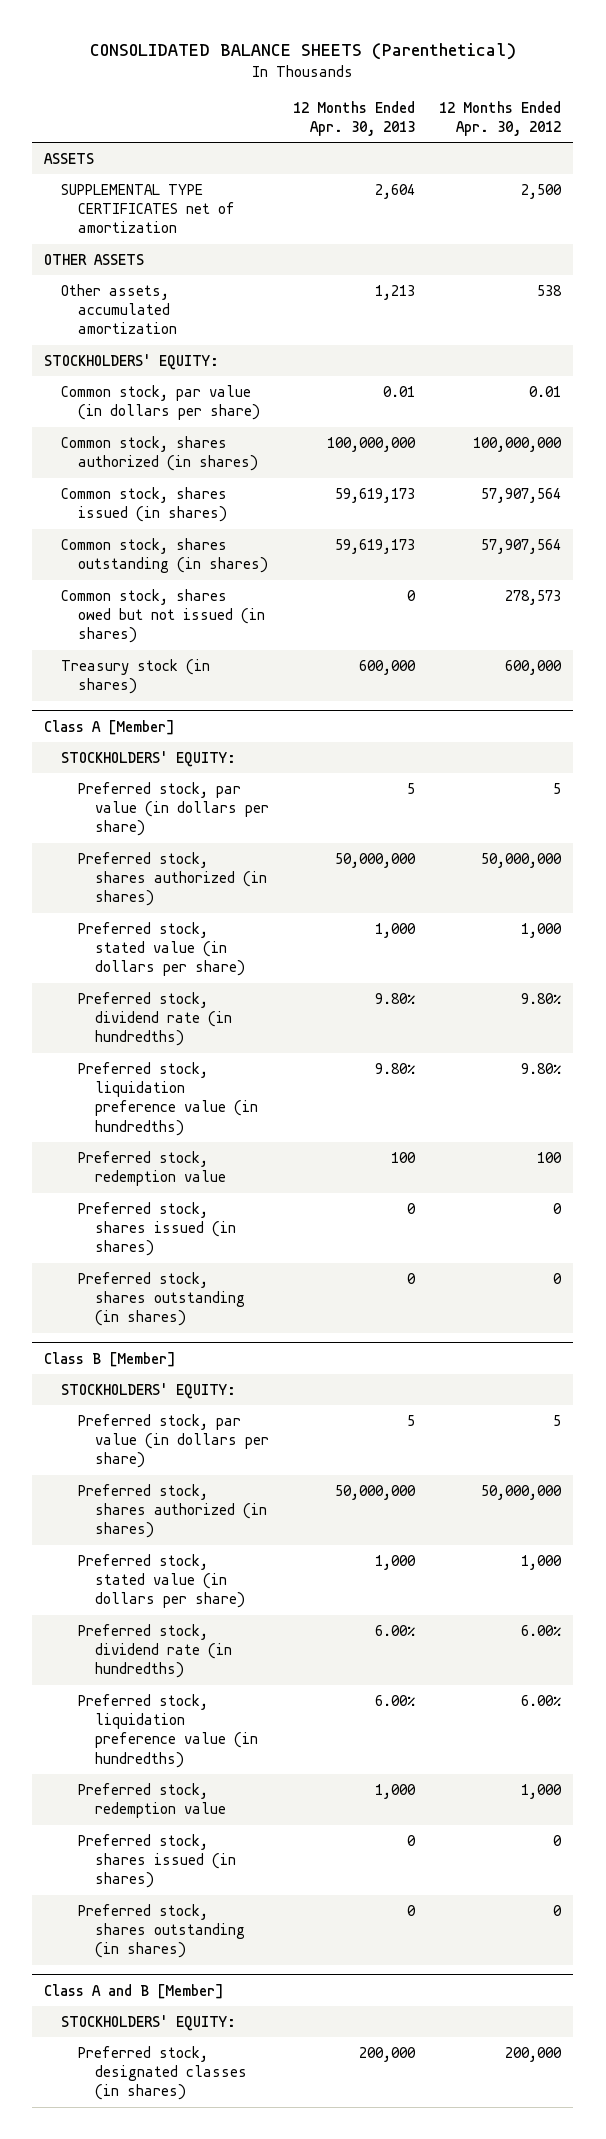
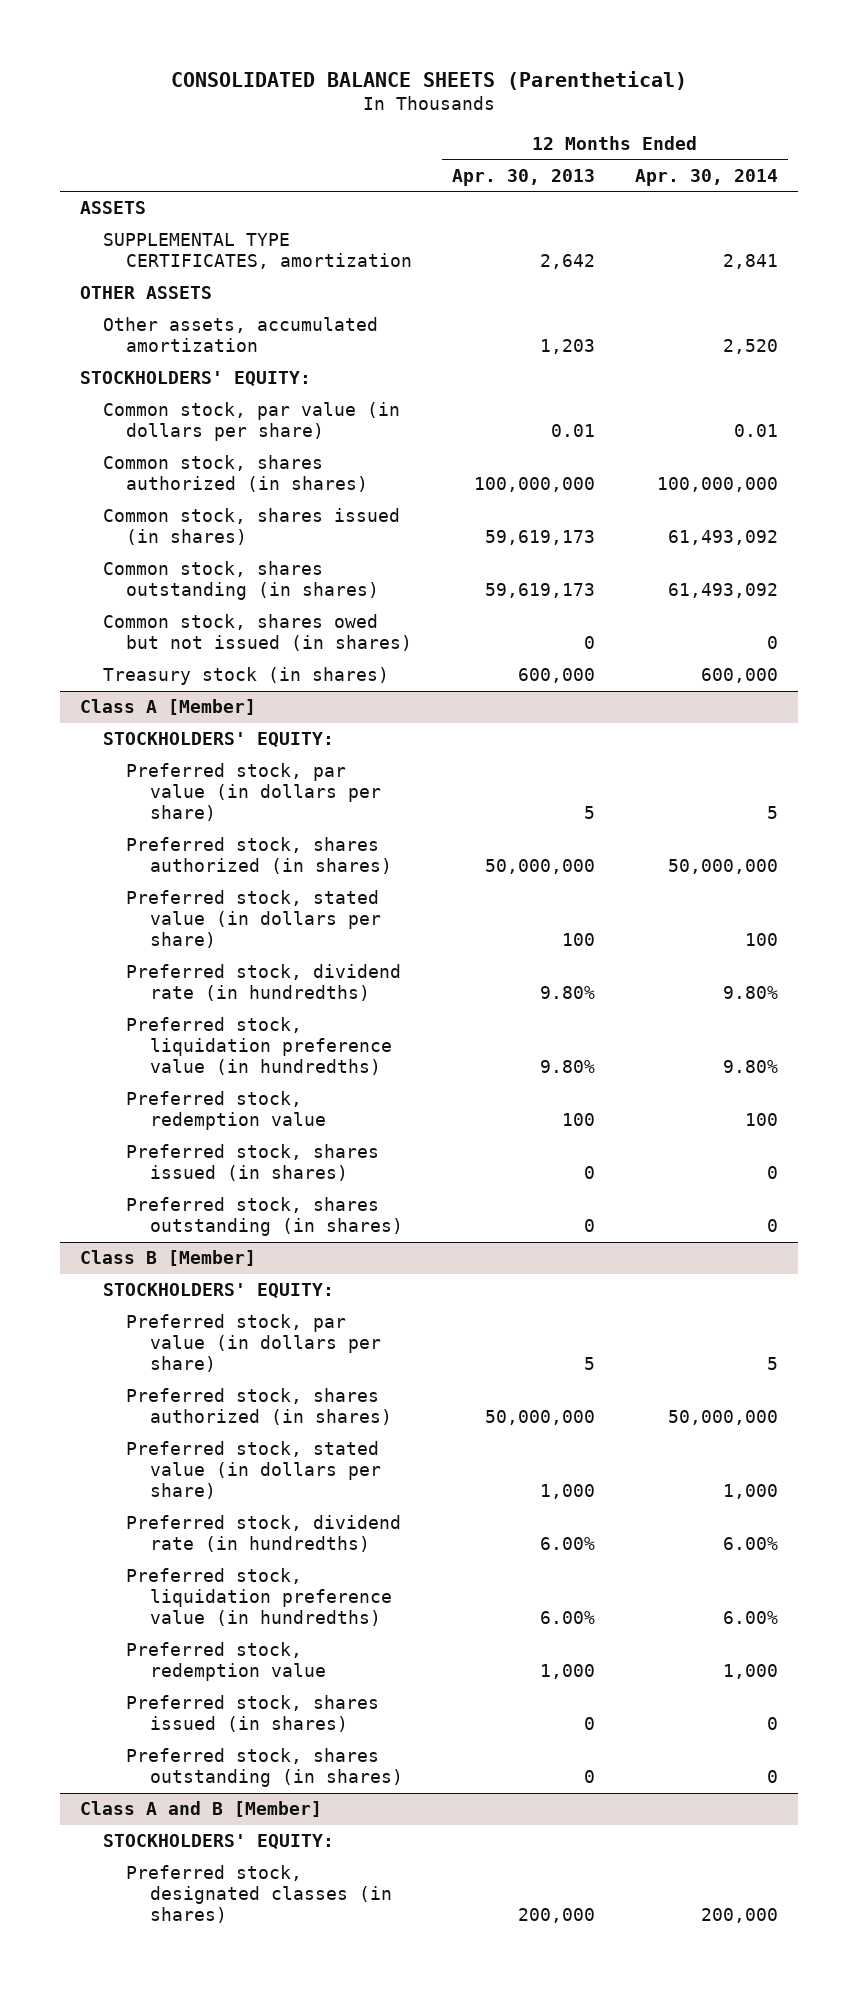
[439,100,562,136] 12 Months Ended Apr. 30, 2012 -> none
none -> [634,168,778,186] Apr. 30, 2014
[61,183,236,234] SUPPLEMENTAL TYPE CERTIFICATES net of amortization -> [103,233,413,270] SUPPLEMENTAL TYPE CERTIFICATES, amortization
[375,183,416,199] 2,604 -> [540,254,596,270] 2,642
[375,284,416,300] 1,213 -> [540,339,596,355] 1,203
[375,922,417,938] 1,000 -> [562,933,596,947] 100

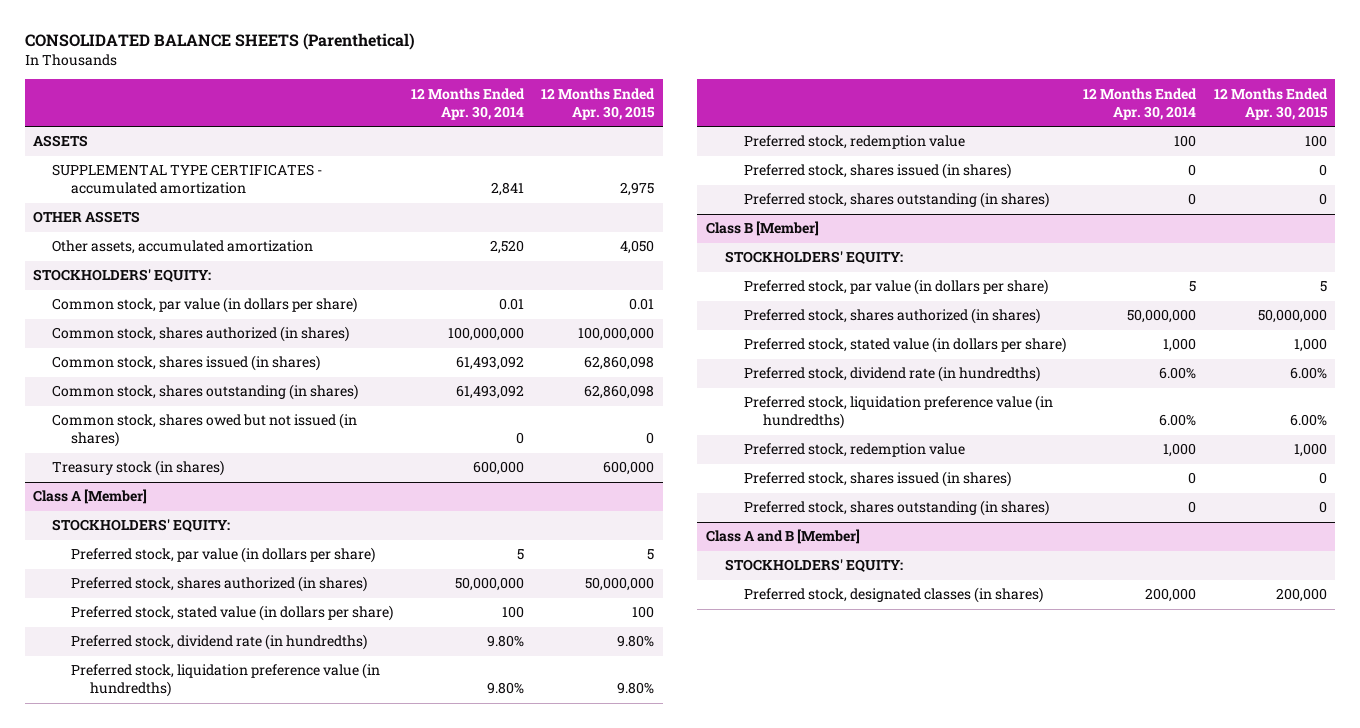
[452,168,596,186] Apr. 30, 2013 -> none
none -> [540,87,655,120] 12 Months Ended Apr. 30, 2015
[103,233,413,270] SUPPLEMENTAL TYPE CERTIFICATES, amortization -> [52,164,323,195] SUPPLEMENTAL TYPE CERTIFICATES - accumulated amortization

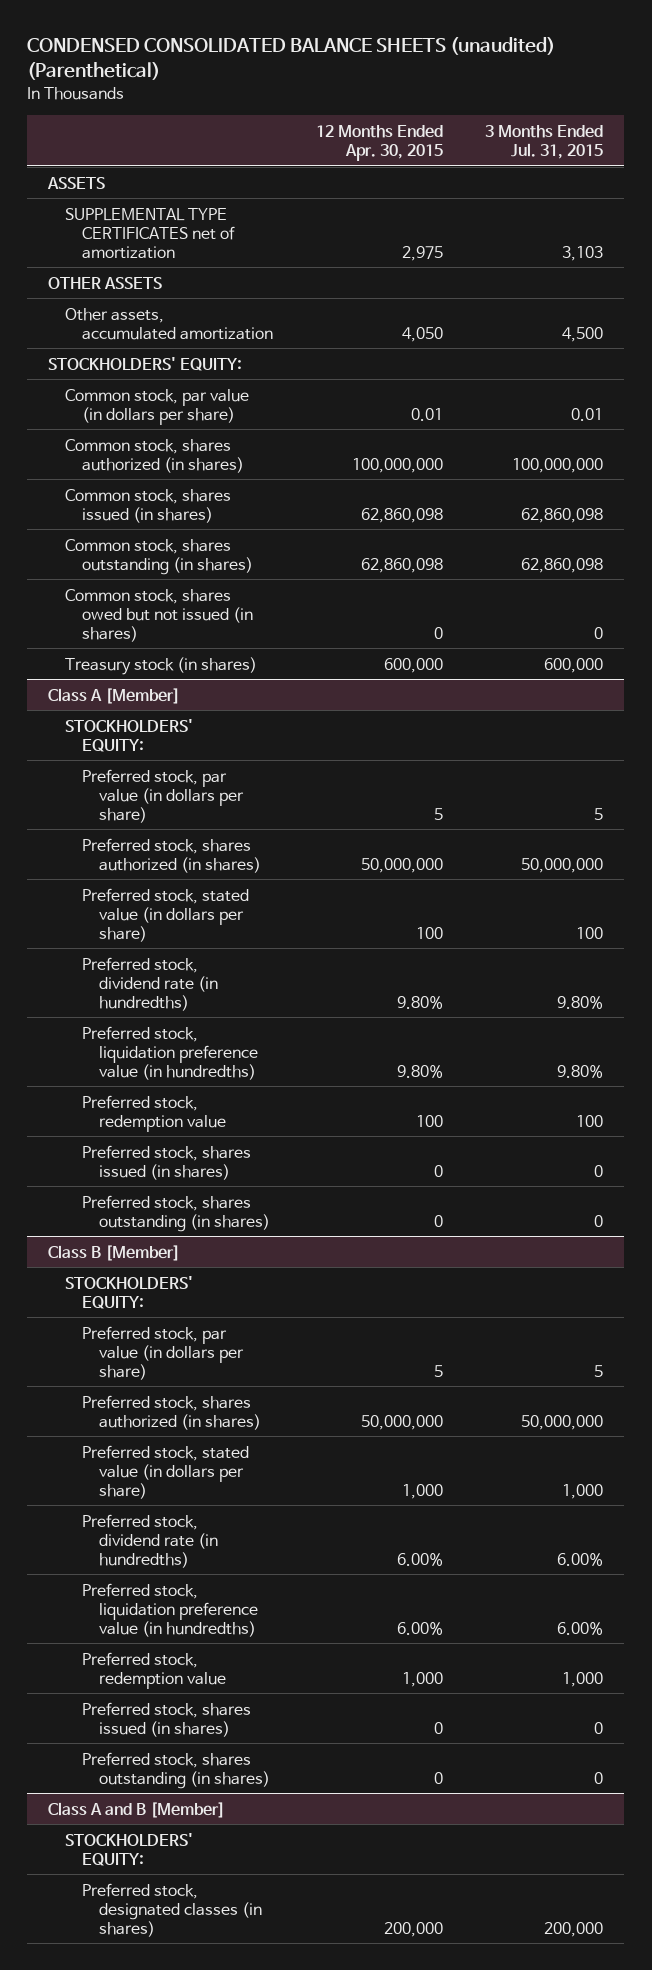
[24,33,415,51] CONSOLIDATED BALANCE SHEETS (Parenthetical) -> [27,37,556,81] CONDENSED CONSOLIDATED BALANCE SHEETS (unaudited) (Parenthetical)
[410,87,525,120] 12 Months Ended Apr. 30, 2014 -> none
none -> [485,125,604,159] 3 Months Ended Jul. 31, 2015
[52,164,323,195] SUPPLEMENTAL TYPE CERTIFICATES - accumulated amortization -> [65,207,236,259] SUPPLEMENTAL TYPE CERTIFICATES net of amortization

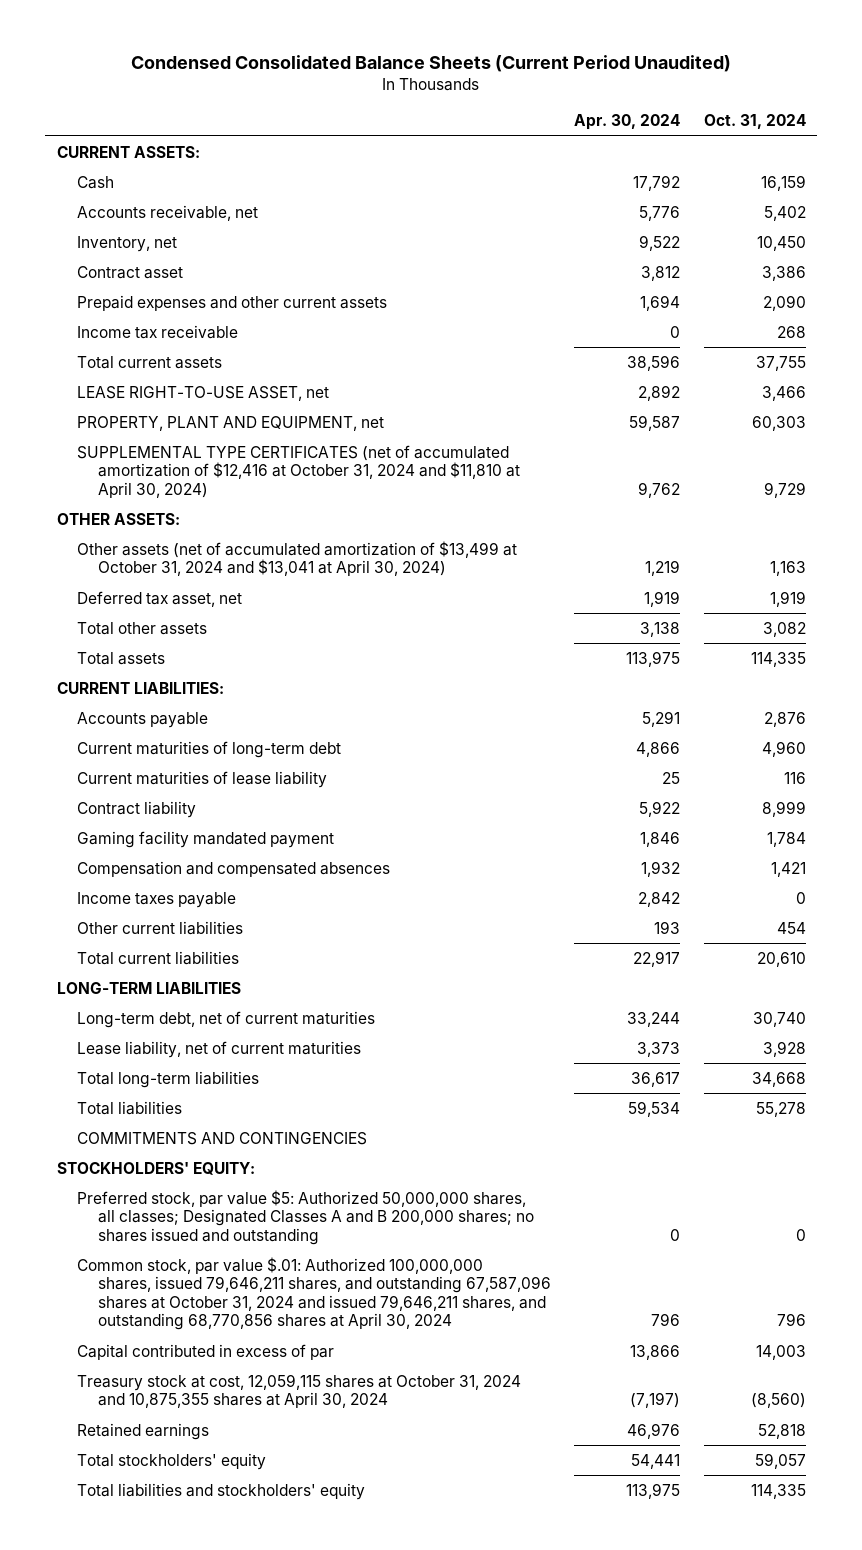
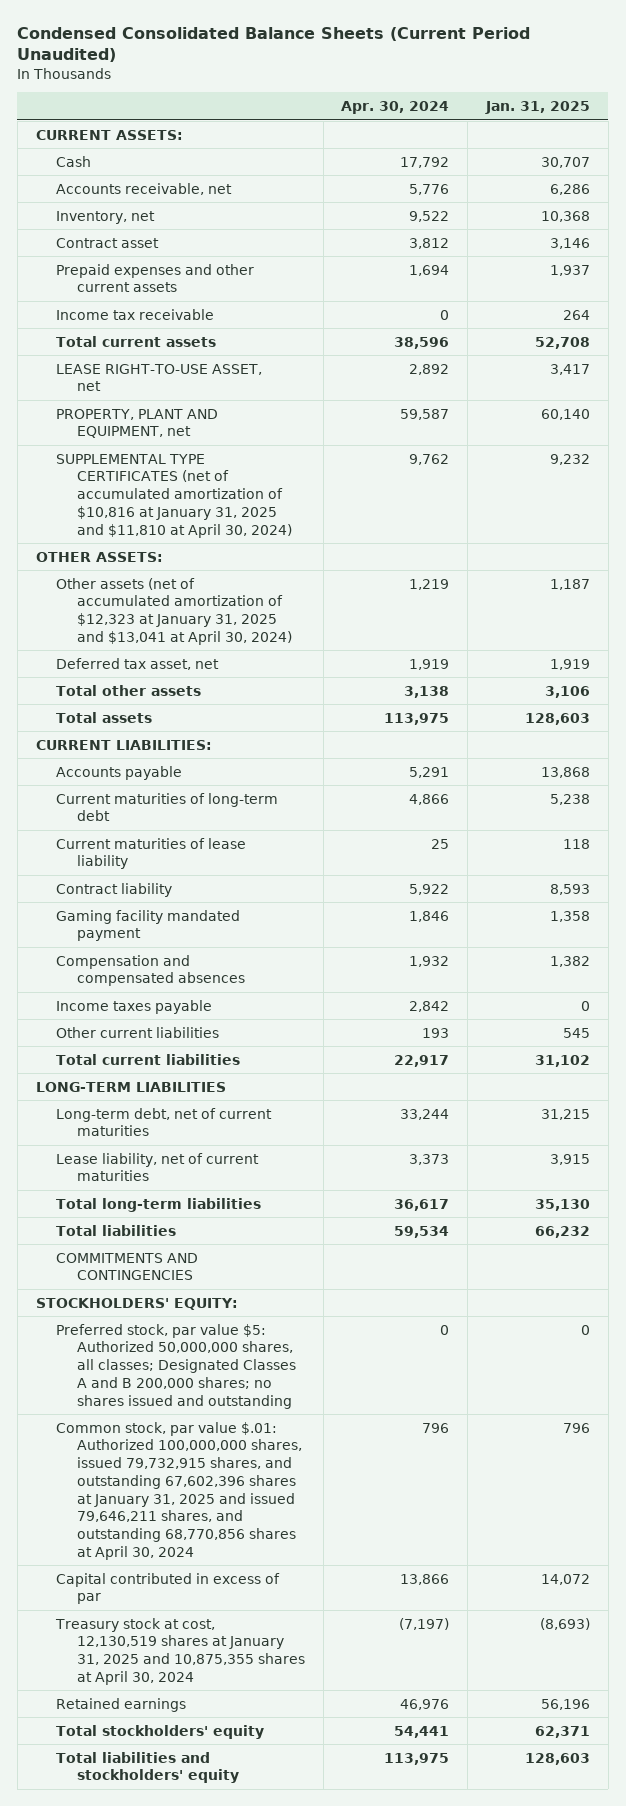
[703,114,806,130] Oct. 31, 2024 -> none
none -> [484,101,590,115] Jan. 31, 2025
[77,444,520,498] SUPPLEMENTAL TYPE CERTIFICATES (net of accumulated amortization of $12,416 at October 31, 2024 and $11,810 at April 30, 2024) -> [56,453,292,538] SUPPLEMENTAL TYPE CERTIFICATES (net of accumulated amortization of $10,816 at January 31, 2025 and $11,810 at April 30, 2024)
[77,540,518,577] Other assets (net of accumulated amortization of $13,499 at October 31, 2024 and $13,041 at April 30, 2024) -> [56,577,292,645] Other assets (net of accumulated amortization of $12,323 at January 31, 2025 and $13,041 at April 30, 2024)
[77,1256,551,1331] Common stock, par value $.01: Authorized 100,000,000 shares, issued 79,646,211 shares, and outstanding 67,587,096 shares at October 31, 2024 and issued 79,646,211 shares, and outstanding 68,770,856 shares at April 30, 2024 -> [56,1421,302,1560] Common stock, par value $.01: Authorized 100,000,000 shares, issued 79,732,915 shares, and outstanding 67,602,396 shares at January 31, 2025 and issued 79,646,211 shares, and outstanding 68,770,856 shares at April 30, 2024
[77,1373,522,1409] Treasury stock at cost, 12,059,115 shares at October 31, 2024 and 10,875,355 shares at April 30, 2024 -> [55,1617,305,1685] Treasury stock at cost, 12,130,519 shares at January 31, 2025 and 10,875,355 shares at April 30, 2024

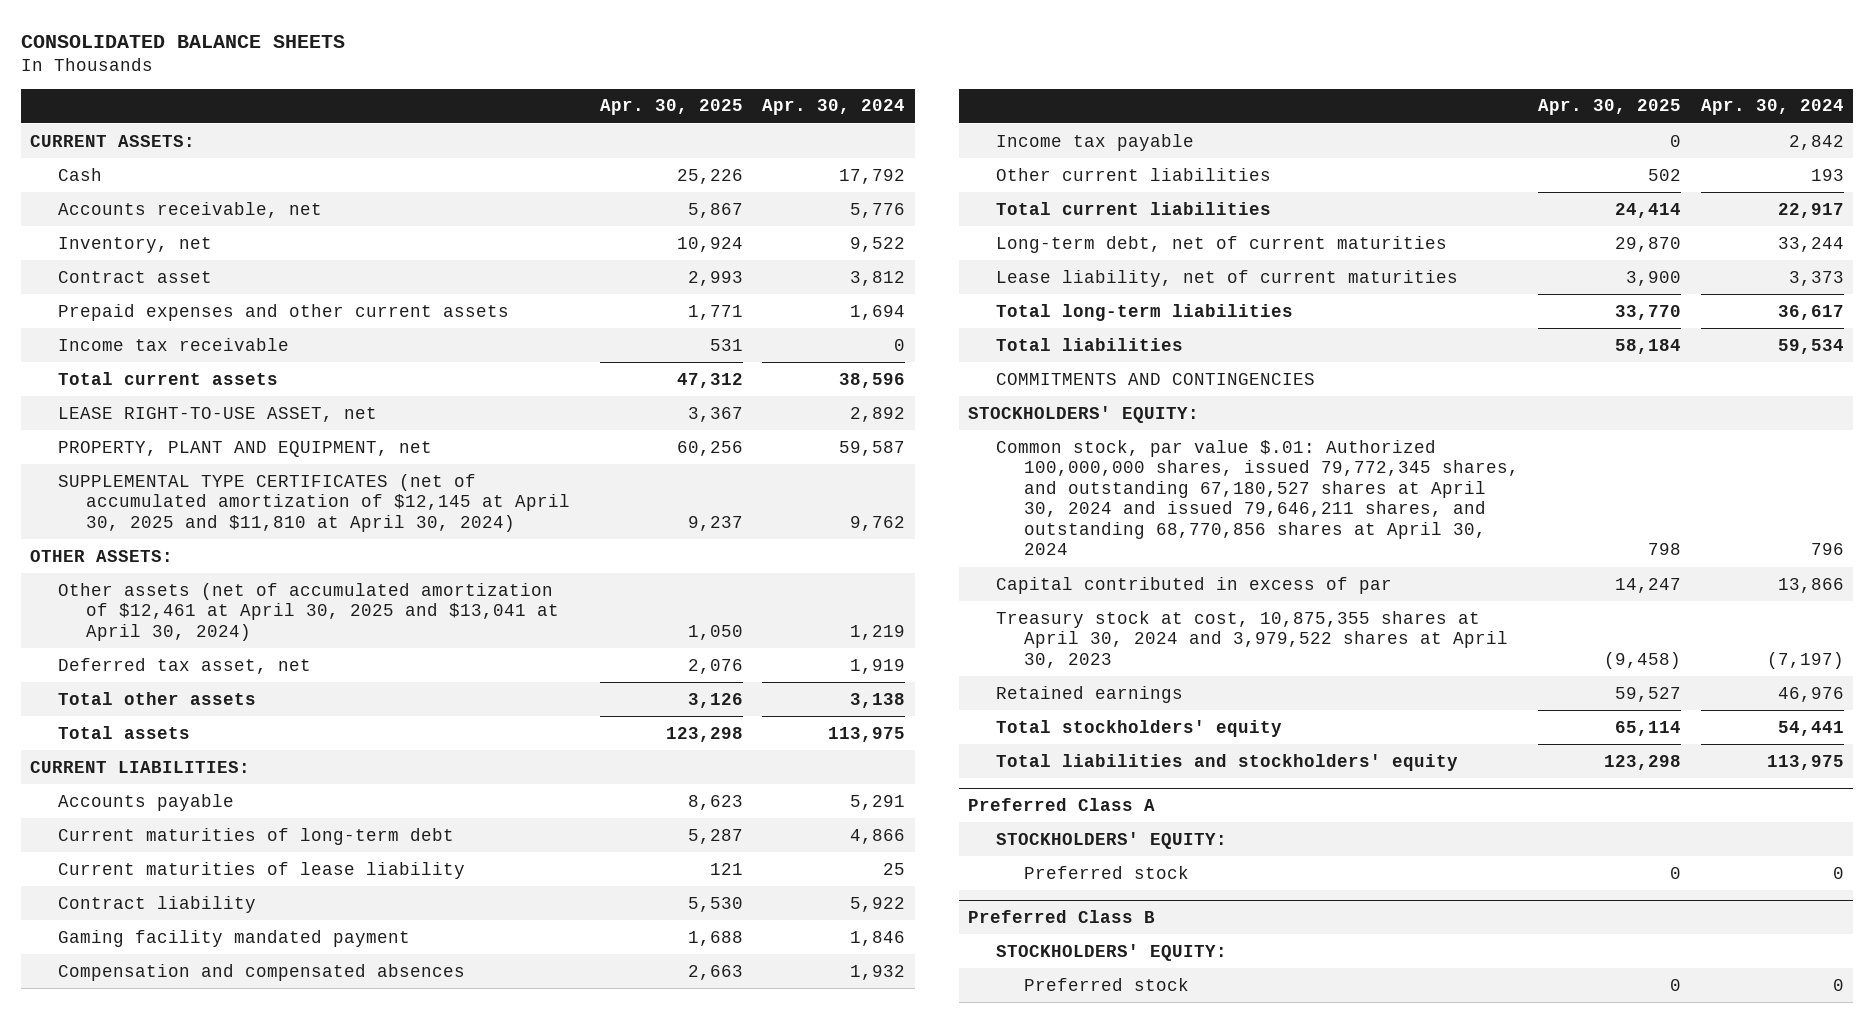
[17,26,531,63] Condensed Consolidated Balance Sheets (Current Period Unaudited) -> [20,34,345,48] CONSOLIDATED BALANCE SHEETS
[484,101,590,115] Jan. 31, 2025 -> none
none -> [600,99,744,116] Apr. 30, 2025
[56,453,292,538] SUPPLEMENTAL TYPE CERTIFICATES (net of accumulated amortization of $10,816 at January 31, 2025 and $11,810 at April 30, 2024) -> [57,473,570,532] SUPPLEMENTAL TYPE CERTIFICATES (net of accumulated amortization of $12,145 at April 30, 2025 and $11,810 at April 30, 2024)
[56,577,292,645] Other assets (net of accumulated amortization of $12,323 at January 31, 2025 and $13,041 at April 30, 2024) -> [57,582,559,641] Other assets (net of accumulated amortization of $12,461 at April 30, 2025 and $13,041 at April 30, 2024)
[56,999,213,1014] Income taxes payable -> [996,133,1195,151] Income tax payable
[35,1081,226,1092] LONG-TERM LIABILITIES -> none
[56,1323,296,1409] Preferred stock, par value $5: Authorized 50,000,000 shares, all classes; Designated Classes A and B 200,000 shares; no shares issued and outstanding -> none
[56,1421,302,1560] Common stock, par value $.01: Authorized 100,000,000 shares, issued 79,732,915 shares, and outstanding 67,602,396 shares at January 31, 2025 and issued 79,646,211 shares, and outstanding 68,770,856 shares at April 30, 2024 -> [996,439,1519,556] Common stock, par value $.01: Authorized 100,000,000 shares, issued 79,772,345 shares, and outstanding 67,180,527 shares at April 30, 2024 and issued 79,646,211 shares, and outstanding 68,770,856 shares at April 30, 2024
[55,1617,305,1685] Treasury stock at cost, 12,130,519 shares at January 31, 2025 and 10,875,355 shares at April 30, 2024 -> [996,610,1508,668] Treasury stock at cost, 10,875,355 shares at April 30, 2024 and 3,979,522 shares at April 30, 2023
none -> [968,797,1156,811] Preferred Class A
none -> [996,831,1228,849] STOCKHOLDERS' EQUITY:
none -> [1023,865,1189,879] Preferred stock
none -> [968,909,1156,923] Preferred Class B
none -> [996,943,1228,961] STOCKHOLDERS' EQUITY:
none -> [1023,977,1189,991] Preferred stock

